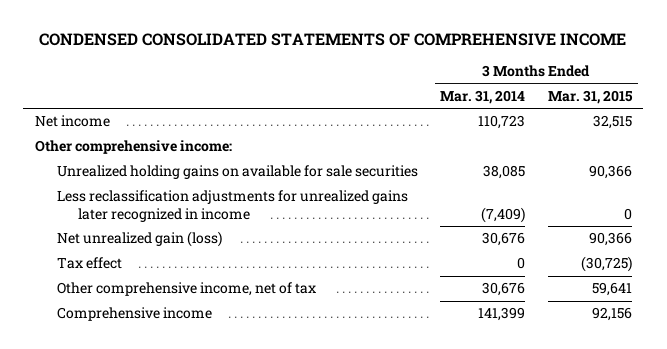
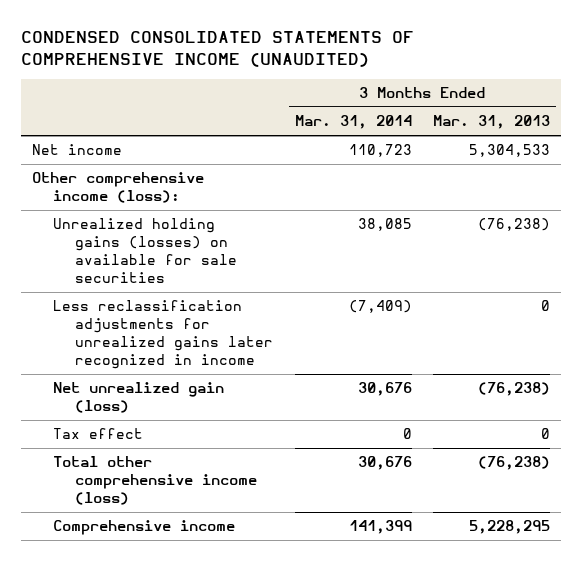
[39,32,627,46] CONDENSED CONSOLIDATED STATEMENTS OF COMPREHENSIVE INCOME -> [20,30,414,67] CONDENSED CONSOLIDATED STATEMENTS OF COMPREHENSIVE INCOME (UNAUDITED)
[548,89,634,104] Mar. 31, 2015 -> none
none -> [433,115,551,130] Mar. 31, 2013
[34,140,232,155] Other comprehensive income: -> [31,172,204,204] Other comprehensive income (loss):
[56,165,418,180] Unrealized holding gains on available for sale securities -> [53,218,237,284] Unrealized holding gains (losses) on available for sale securities
[56,282,316,297] Other comprehensive income, net of tax -> [53,456,257,506] Total other comprehensive income (loss)

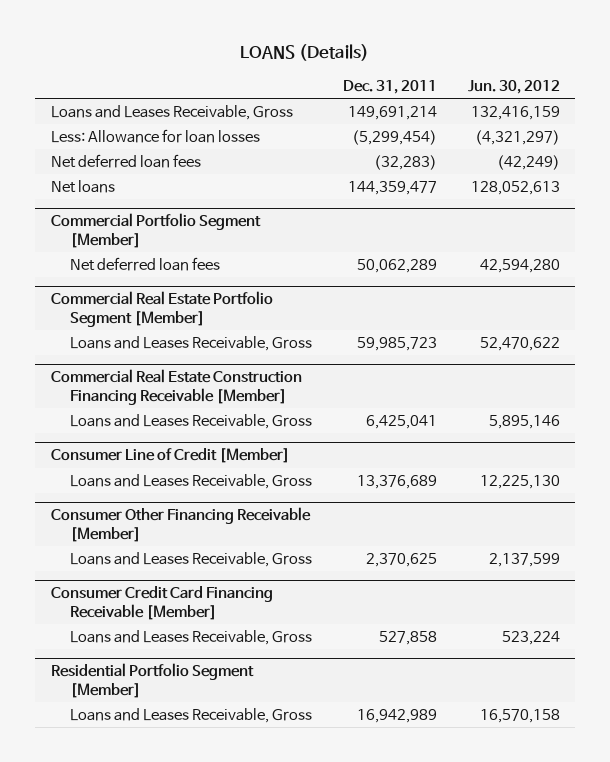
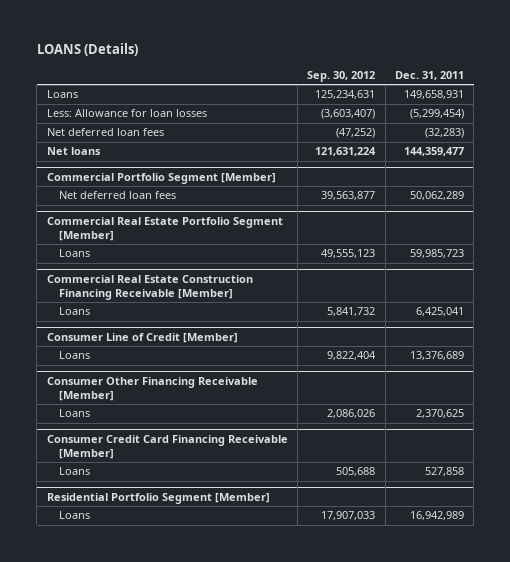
[467,79,560,94] Jun. 30, 2012 -> none
none -> [307,70,376,82] Sep. 30, 2012
[50,104,293,120] Loans and Leases Receivable, Gross -> none
none -> [46,90,78,99] Loans
[69,335,312,351] Loans and Leases Receivable, Gross -> [59,249,91,258] Loans
[69,413,312,429] Loans and Leases Receivable, Gross -> [59,307,91,316] Loans
[69,473,312,489] Loans and Leases Receivable, Gross -> [59,351,91,360] Loans
[69,551,312,567] Loans and Leases Receivable, Gross -> [59,409,91,418] Loans
[69,629,312,645] Loans and Leases Receivable, Gross -> [59,467,91,476] Loans
[69,707,312,723] Loans and Leases Receivable, Gross -> [59,511,91,520] Loans

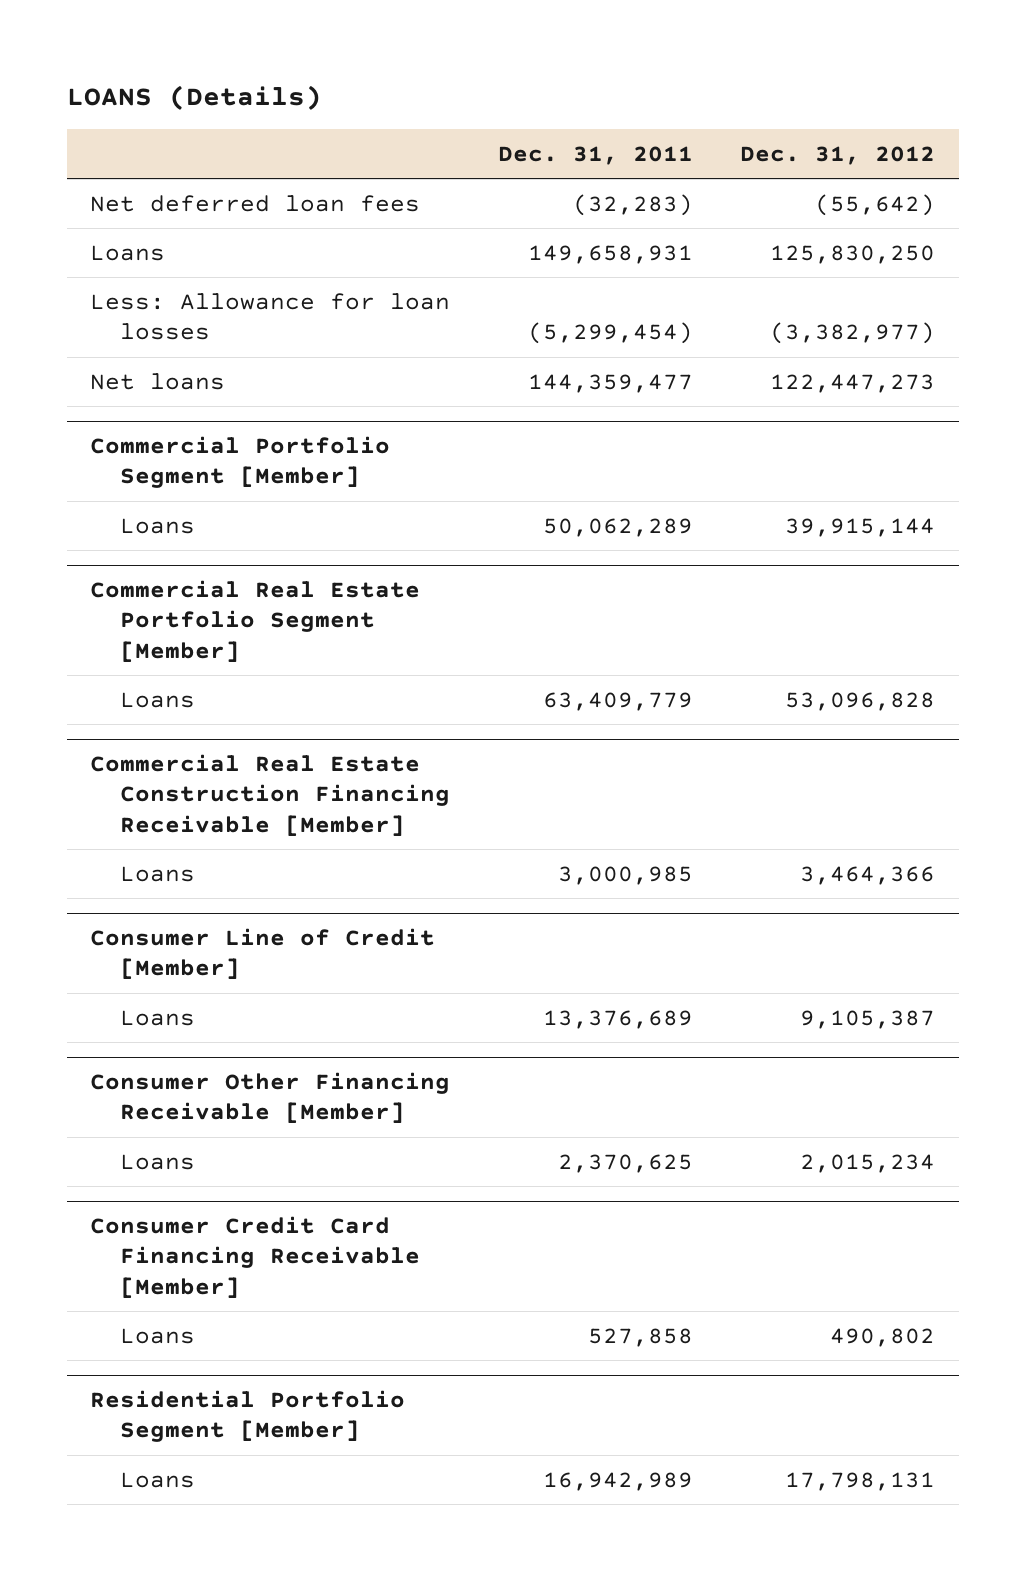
[307,70,376,82] Sep. 30, 2012 -> none
none -> [740,145,936,165] Dec. 31, 2012
[46,128,164,137] Net deferred loan fees -> [90,194,421,212] Net deferred loan fees
[59,191,177,200] Net deferred loan fees -> [120,517,196,534] Loans
[409,249,464,259] 59,985,723 -> [542,691,693,711] 63,409,779
[415,307,464,317] 6,425,041 -> [557,865,693,885] 3,000,985

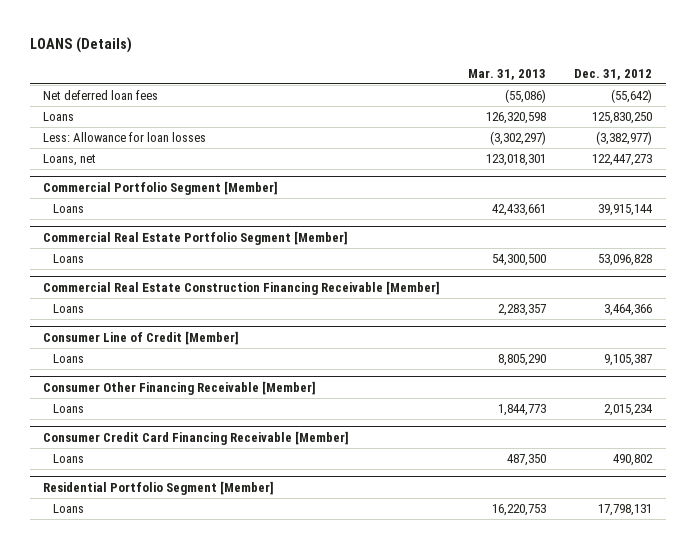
[497,145,693,165] Dec. 31, 2011 -> none
none -> [468,68,547,80] Mar. 31, 2013
[90,372,226,390] Net loans -> [43,154,97,167] Loans, net

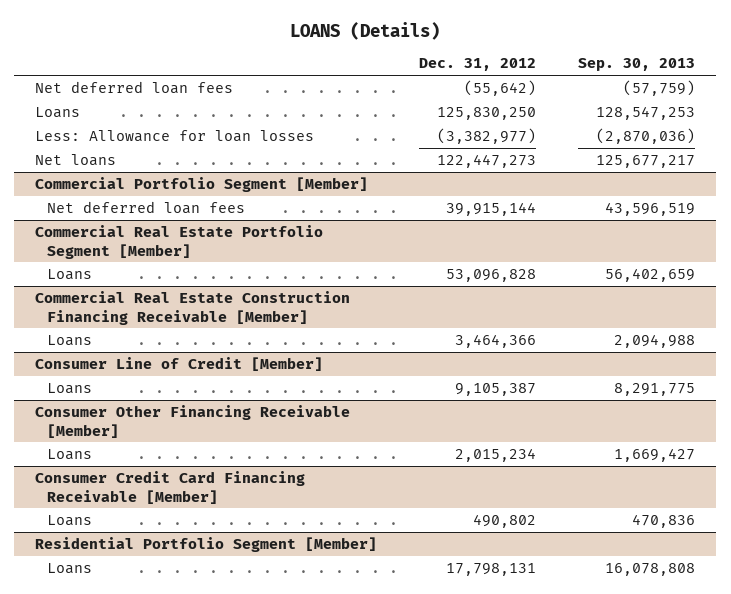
[468,68,547,80] Mar. 31, 2013 -> none
none -> [578,58,696,72] Sep. 30, 2013
[43,154,97,167] Loans, net -> [35,153,117,166] Net loans
[53,204,85,214] Loans -> [47,200,246,214] Net deferred loan fees

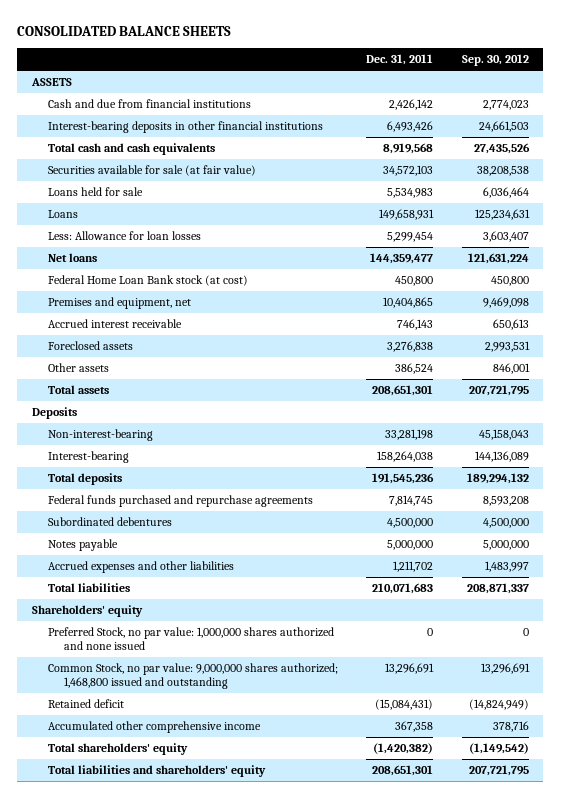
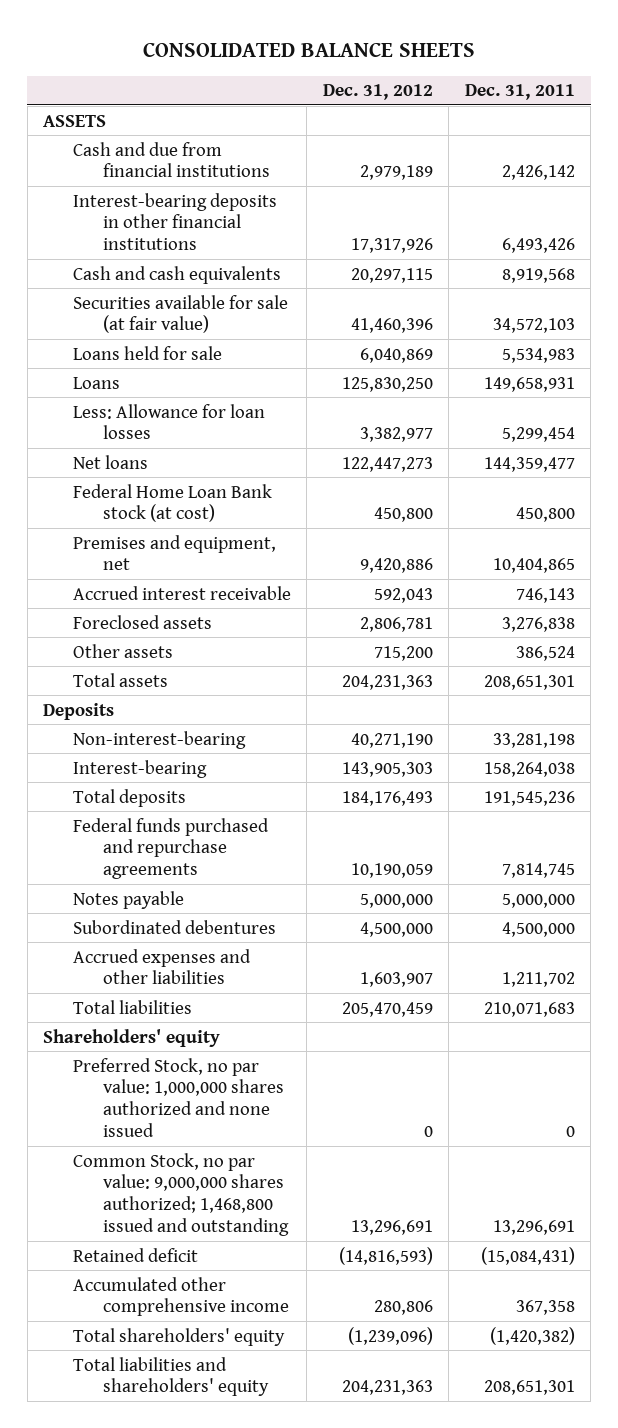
[462,54,530,67] Sep. 30, 2012 -> none
none -> [322,84,433,101] Dec. 31, 2012
[47,143,215,156] Total cash and cash equivalents -> [73,265,282,284] Cash and cash equivalents
[47,517,172,527] Subordinated debentures -> [73,919,277,934] Subordinated debentures

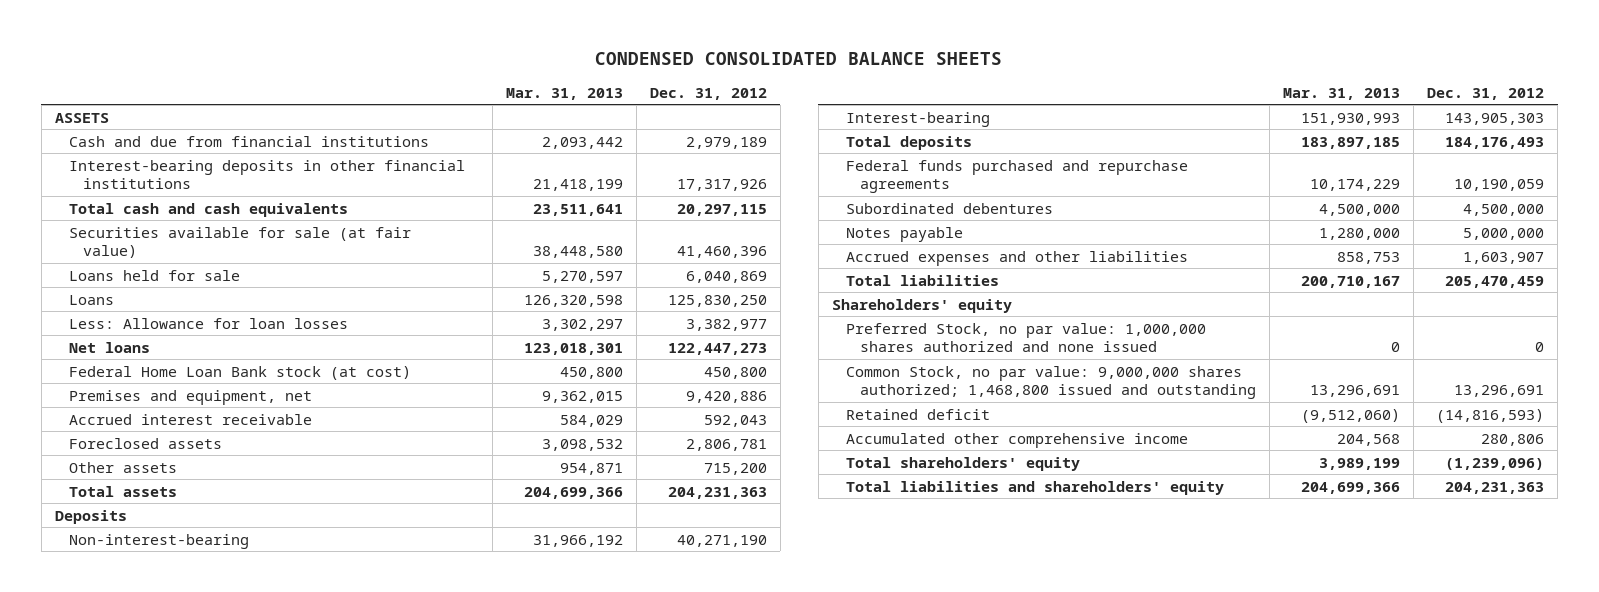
[143,41,476,57] CONSOLIDATED BALANCE SHEETS -> [595,51,1003,65] CONDENSED CONSOLIDATED BALANCE SHEETS
[464,84,575,101] Dec. 31, 2011 -> none
none -> [505,87,623,100] Mar. 31, 2013
[73,265,282,284] Cash and cash equivalents -> [68,202,348,217] Total cash and cash equivalents
[73,890,185,909] Notes payable -> [845,226,963,242] Notes payable

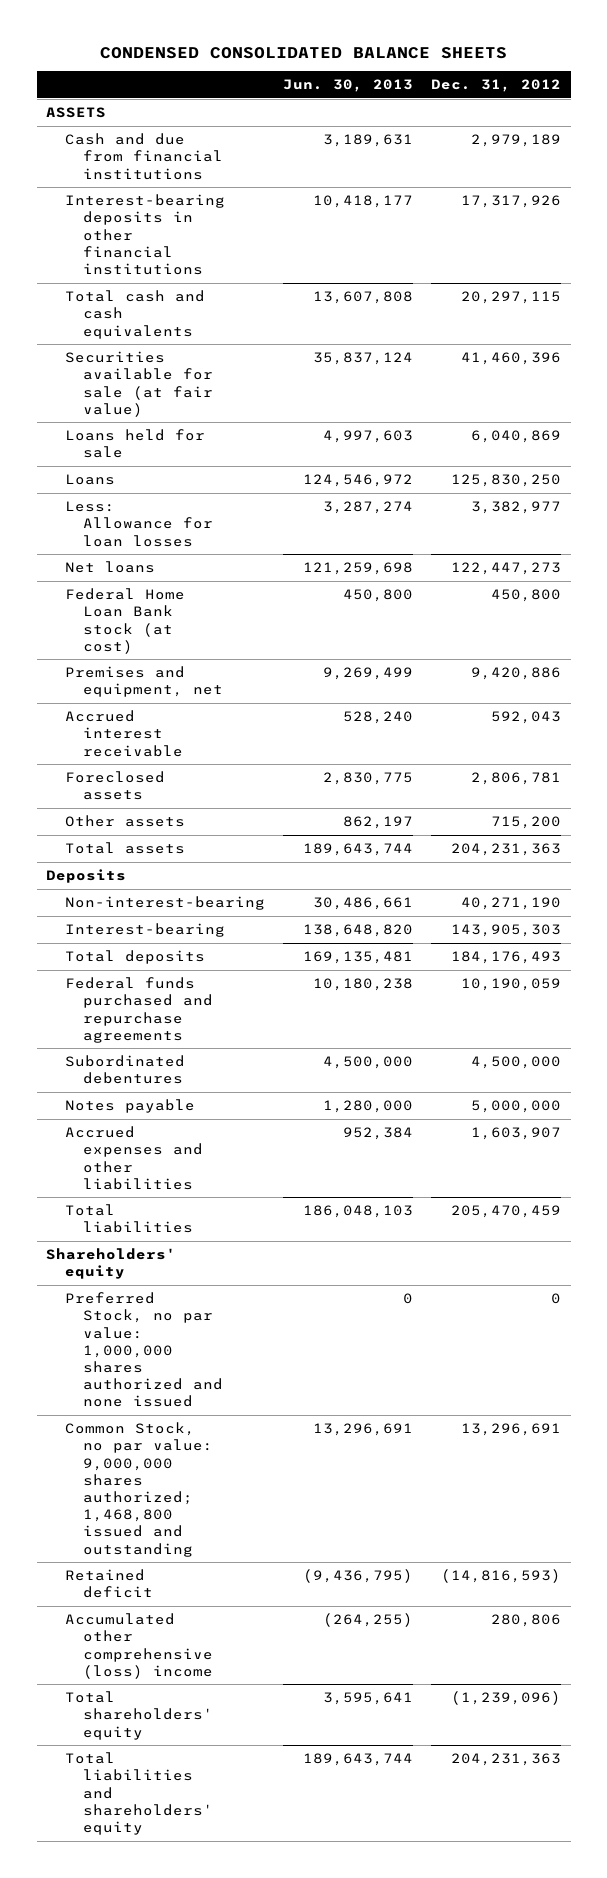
[505,87,623,100] Mar. 31, 2013 -> none
none -> [283,78,414,92] Jun. 30, 2013
[845,432,1188,448] Accumulated other comprehensive income -> [64,1613,214,1679] Accumulated other comprehensive (loss) income

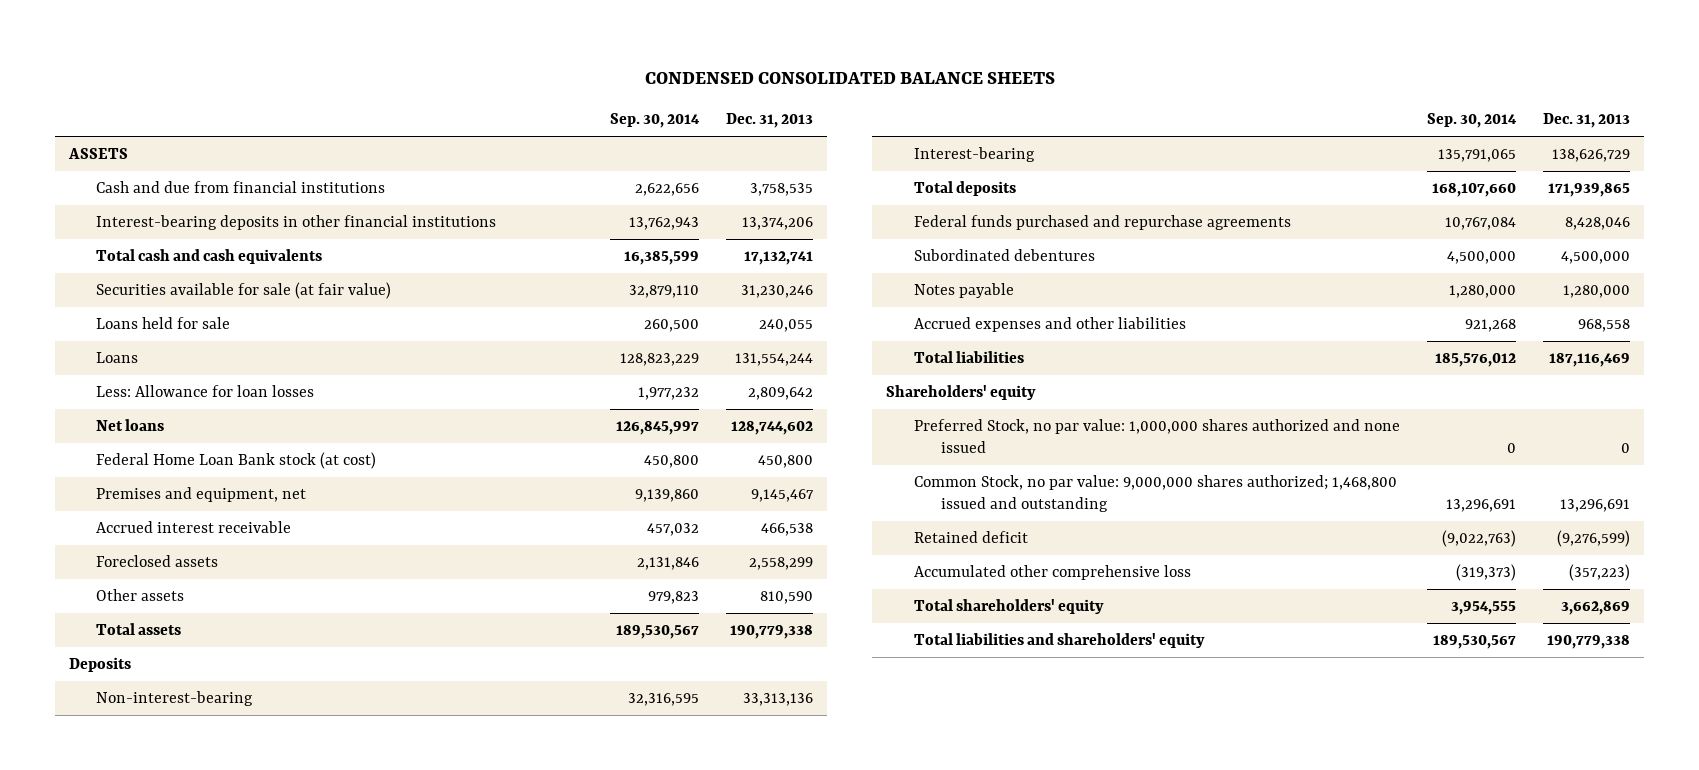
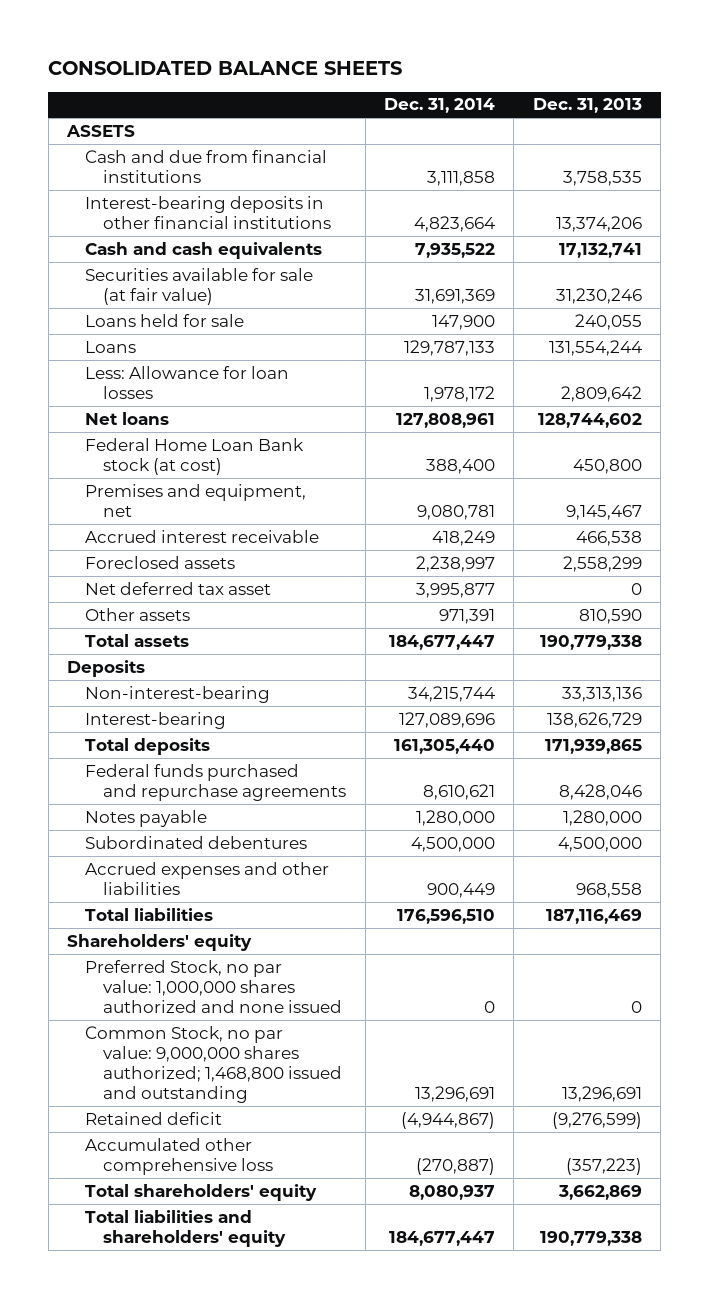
[644,71,1055,84] CONDENSED CONSOLIDATED BALANCE SHEETS -> [48,60,403,75] CONSOLIDATED BALANCE SHEETS
[609,113,700,129] Sep. 30, 2014 -> none
none -> [384,98,496,114] Dec. 31, 2014
[96,249,323,265] Total cash and cash equivalents -> [85,241,323,259] Cash and cash equivalents
none -> [85,581,272,595] Net deferred tax asset
[913,249,1095,262] Subordinated debentures -> [85,835,308,849] Subordinated debentures

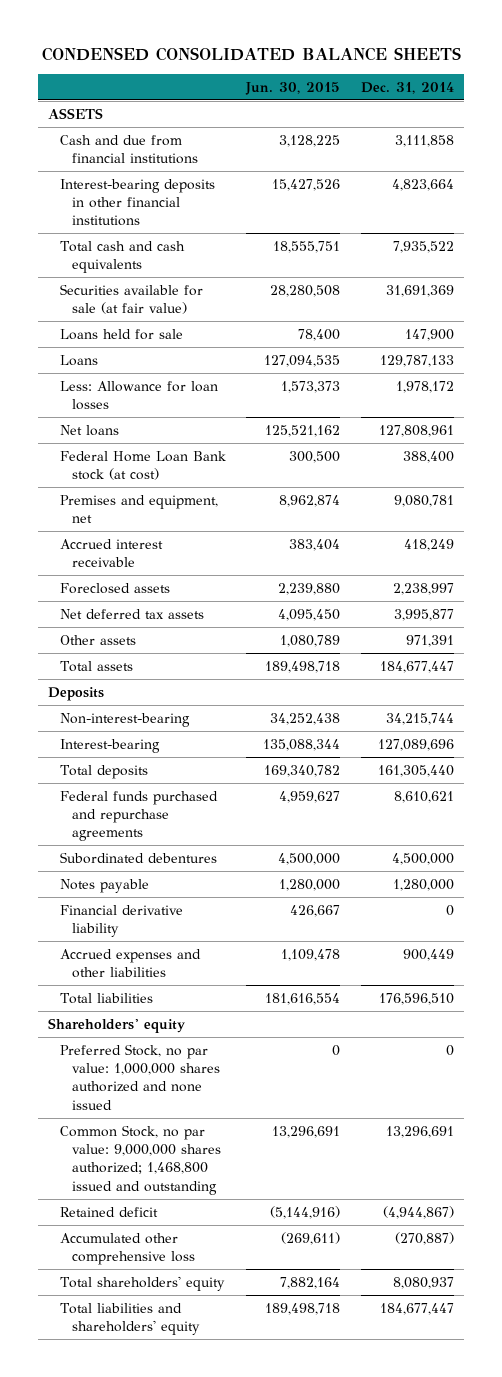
[48,60,403,75] CONSOLIDATED BALANCE SHEETS -> [41,46,461,61] CONDENSED CONSOLIDATED BALANCE SHEETS
[532,98,642,114] Dec. 31, 2013 -> none
none -> [245,81,341,95] Jun. 30, 2015
[85,241,323,259] Cash and cash equivalents -> [60,240,186,274] Total cash and cash equivalents
[85,581,272,595] Net deferred tax asset -> [60,608,205,619] Net deferred tax assets
[85,809,208,827] Notes payable -> [60,878,150,893] Notes payable
none -> [60,904,184,938] Financial derivative liability

